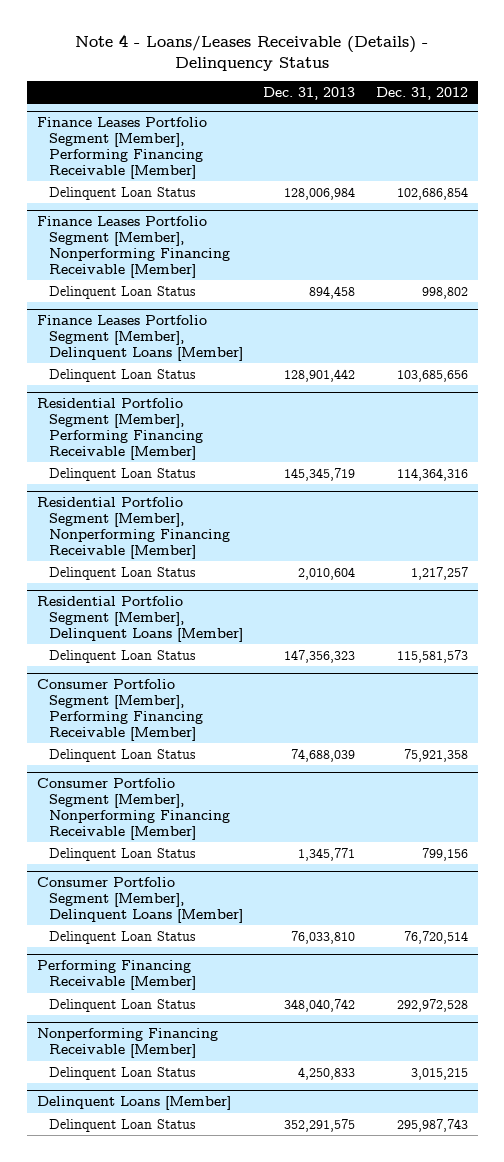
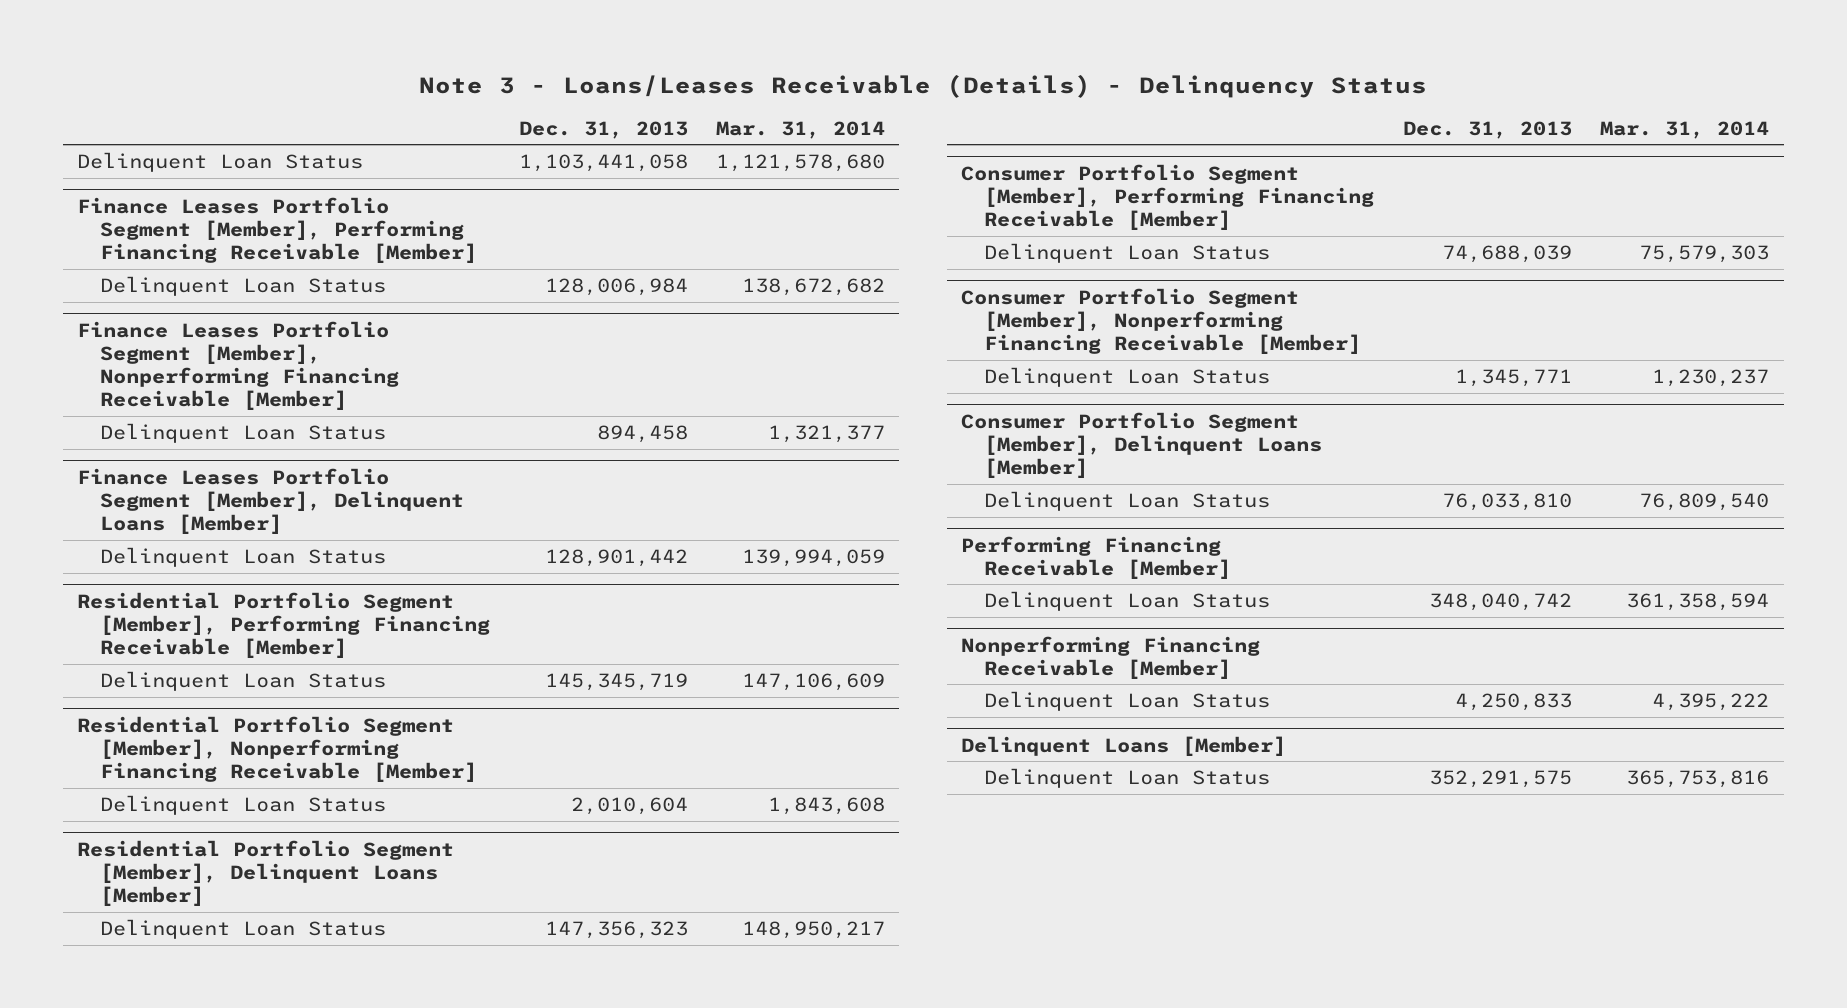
[75,34,429,71] Note 4 - Loans/Leases Receivable (Details) - Delinquency Status -> [419,73,1428,98] Note 3 - Loans/Leases Receivable (Details) - Delinquency Status
[375,86,468,100] Dec. 31, 2012 -> none
none -> [716,120,886,139] Mar. 31, 2014
none -> [77,152,364,173] Delinquent Loan Status

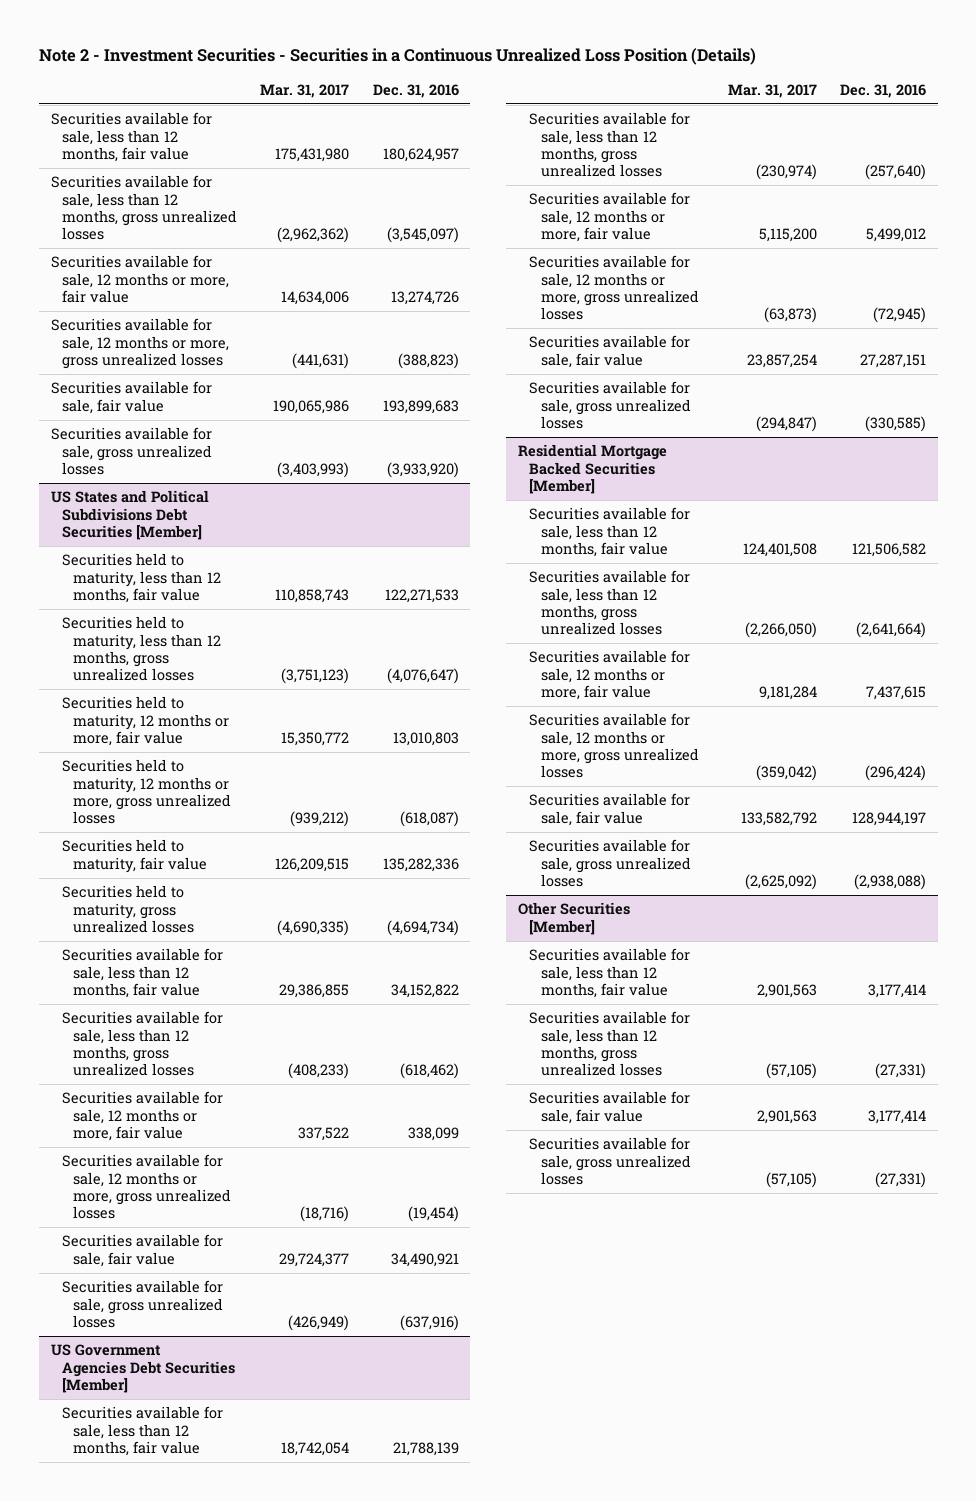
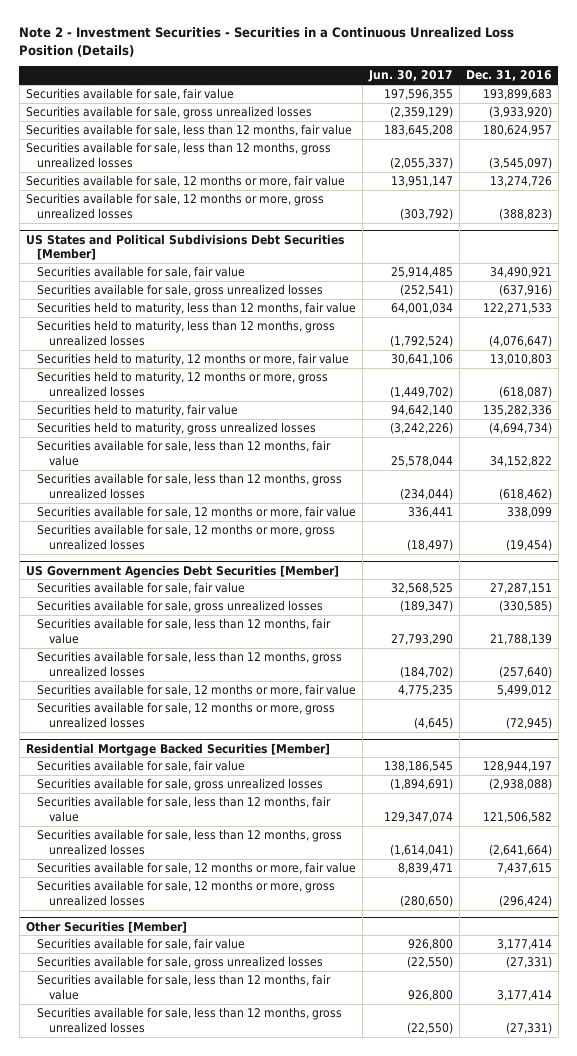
[260,83,350,98] Mar. 31, 2017 -> none
none -> [368,70,454,83] Jun. 30, 2017
[50,381,212,414] Securities available for sale, fair value -> [25,88,234,101] Securities available for sale, fair value
[50,427,212,476] Securities available for sale, gross unrealized losses -> [25,106,312,120] Securities available for sale, gross unrealized losses
[61,1234,223,1267] Securities available for sale, fair value -> [37,266,246,279] Securities available for sale, fair value
[61,1280,224,1329] Securities available for sale, gross unrealized losses -> [37,284,324,298] Securities available for sale, gross unrealized losses
[529,335,691,368] Securities available for sale, fair value -> [37,582,246,595] Securities available for sale, fair value
[529,381,691,430] Securities available for sale, gross unrealized losses -> [37,600,324,614] Securities available for sale, gross unrealized losses
[529,793,691,826] Securities available for sale, fair value -> [37,760,246,773] Securities available for sale, fair value
[529,839,691,888] Securities available for sale, gross unrealized losses -> [37,778,324,792] Securities available for sale, gross unrealized losses
[529,948,691,999] Securities available for sale, less than 12 months, fair value -> [37,974,332,1001] Securities available for sale, less than 12 months, fair value
[529,1011,691,1077] Securities available for sale, less than 12 months, gross unrealized losses -> [37,1007,343,1034] Securities available for sale, less than 12 months, gross unrealized losses

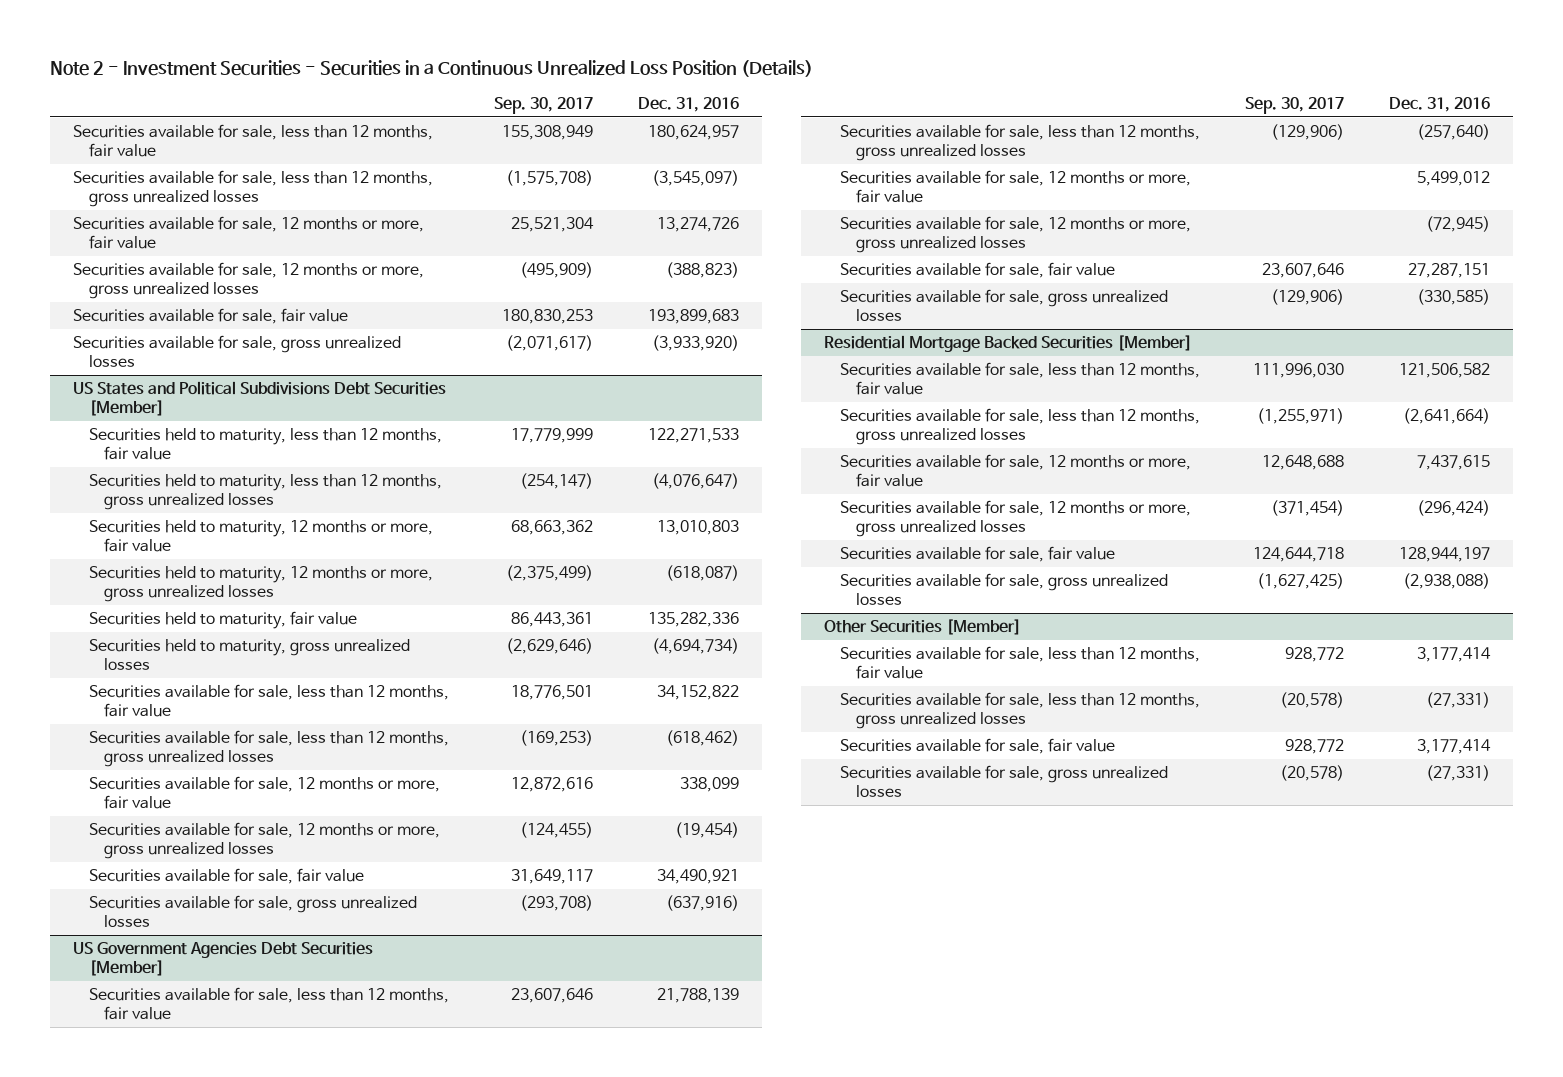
[368,70,454,83] Jun. 30, 2017 -> none
none -> [493,97,593,115] Sep. 30, 2017
[25,88,234,101] Securities available for sale, fair value -> [72,307,348,324] Securities available for sale, fair value
[25,106,312,120] Securities available for sale, gross unrealized losses -> [72,334,401,368] Securities available for sale, gross unrealized losses
[37,266,246,279] Securities available for sale, fair value -> [88,867,364,884] Securities available for sale, fair value
[37,284,324,298] Securities available for sale, gross unrealized losses -> [88,894,417,928] Securities available for sale, gross unrealized losses
[37,582,246,595] Securities available for sale, fair value -> [839,261,1115,278] Securities available for sale, fair value
[37,600,324,614] Securities available for sale, gross unrealized losses -> [839,288,1168,322] Securities available for sale, gross unrealized losses
[37,760,246,773] Securities available for sale, fair value -> [839,545,1115,562] Securities available for sale, fair value
[37,778,324,792] Securities available for sale, gross unrealized losses -> [839,572,1168,606] Securities available for sale, gross unrealized losses
[37,938,246,951] Securities available for sale, fair value -> [839,737,1115,754] Securities available for sale, fair value
[37,956,324,970] Securities available for sale, gross unrealized losses -> [839,764,1168,798] Securities available for sale, gross unrealized losses

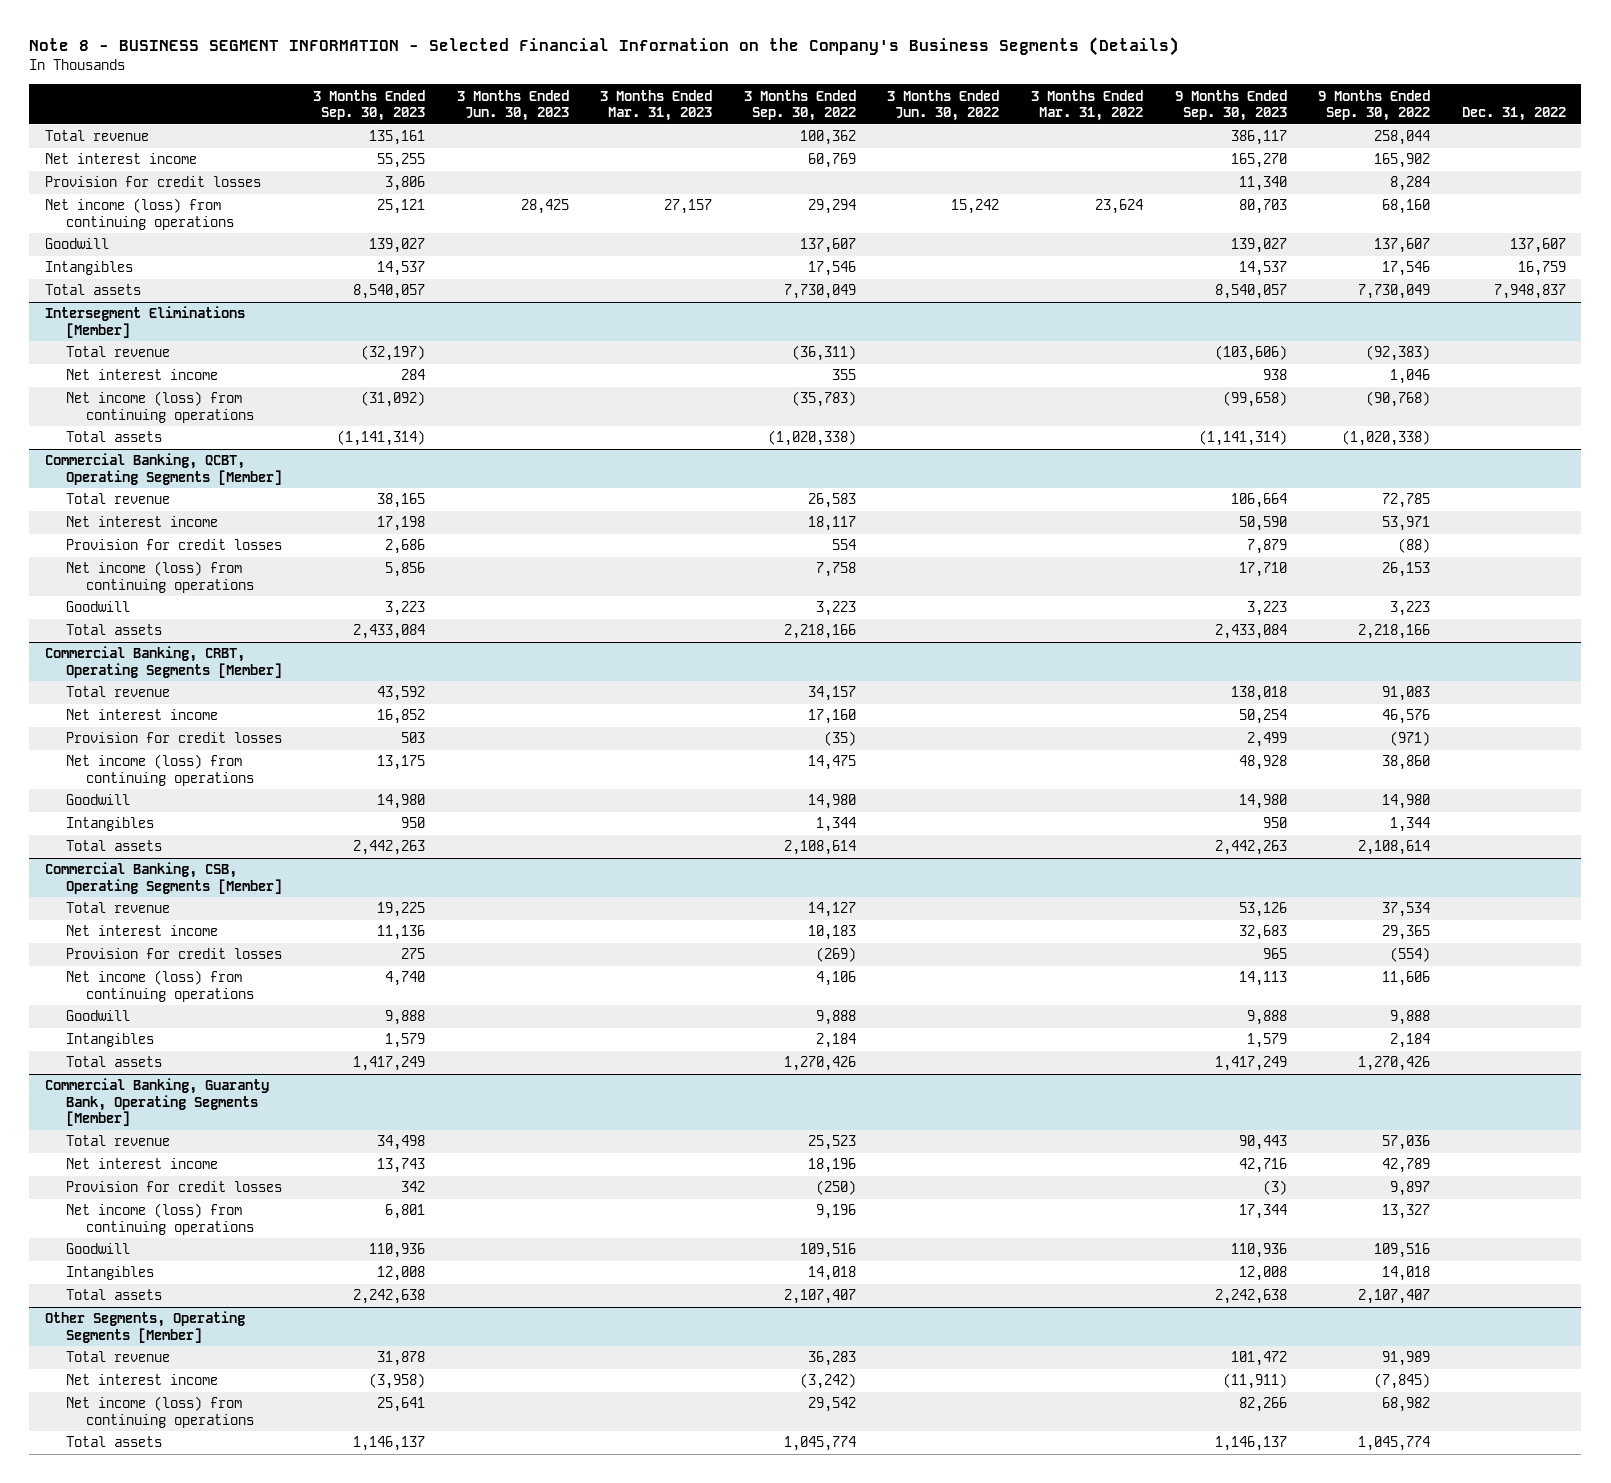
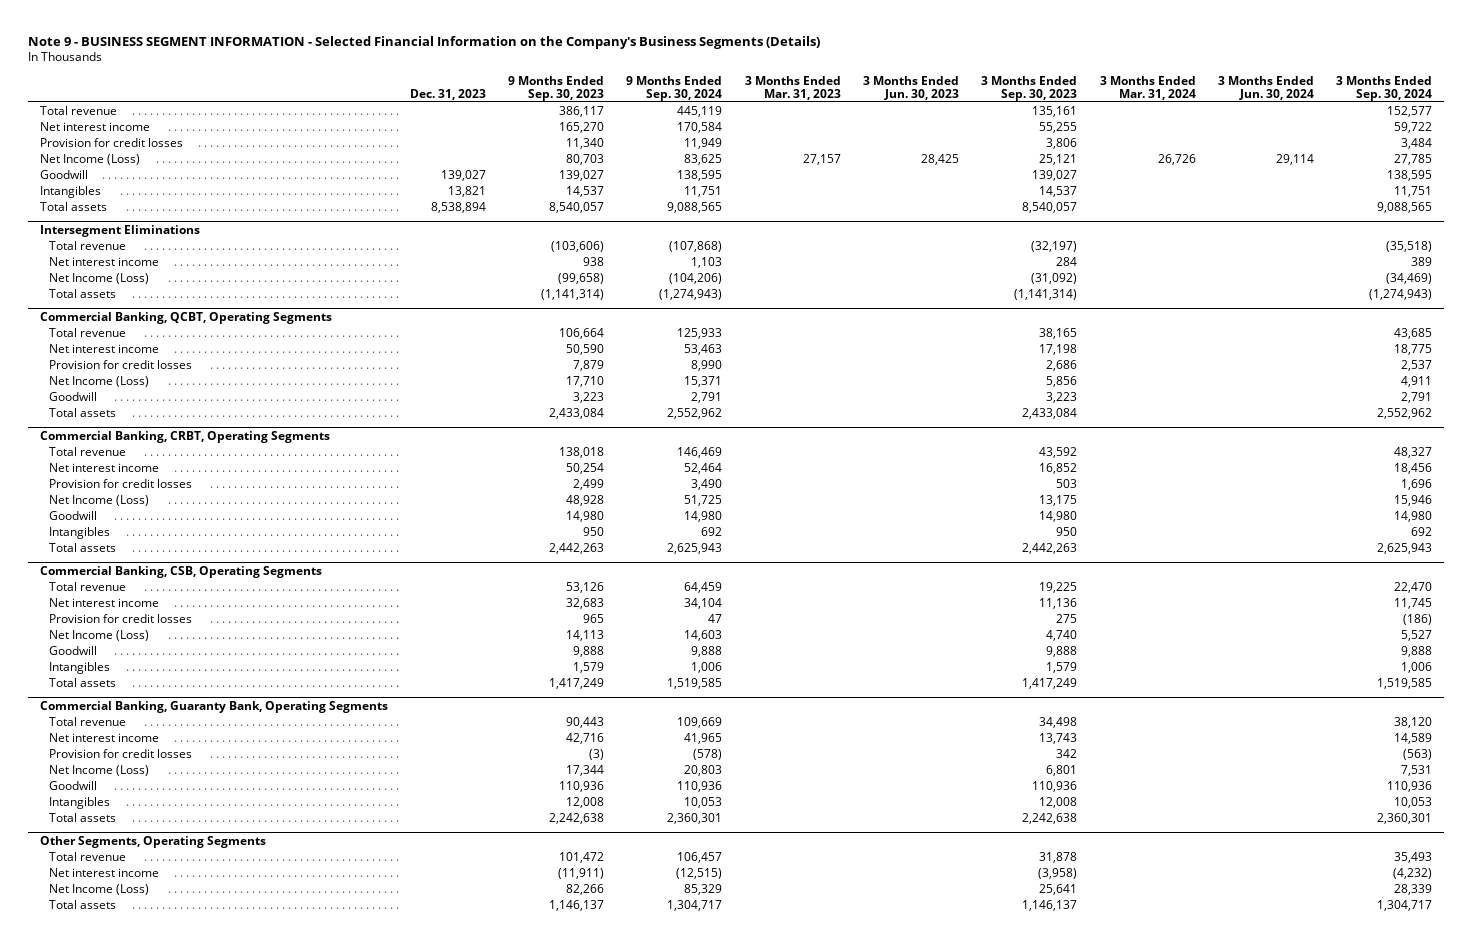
[29,37,1180,57] Note 8 - BUSINESS SEGMENT INFORMATION - Selected Financial Information on the Company's Business Segments (Details) -> [28,36,821,50] Note 9 - BUSINESS SEGMENT INFORMATION - Selected Financial Information on the Company's Business Segments (Details)
[743,89,856,122] 3 Months Ended Sep. 30, 2022 -> none
[887,89,1000,122] 3 Months Ended Jun. 30, 2022 -> none
[1030,89,1143,122] 3 Months Ended Mar. 31, 2022 -> none
[1318,89,1431,122] 9 Months Ended Sep. 30, 2022 -> none
[1461,107,1566,122] Dec. 31, 2022 -> none
none -> [409,88,486,100] Dec. 31, 2023
none -> [626,75,723,101] 9 Months Ended Sep. 30, 2024
none -> [1099,75,1196,100] 3 Months Ended Mar. 31, 2024
none -> [1218,75,1315,100] 3 Months Ended Jun. 30, 2024
none -> [1336,75,1433,101] 3 Months Ended Sep. 30, 2024
[45,198,234,230] Net income (loss) from continuing operations -> [39,154,140,166] Net Income (Loss)
[45,306,246,338] Intersegment Eliminations [Member] -> [39,224,200,237] Intersegment Eliminations
[65,391,254,423] Net income (loss) from continuing operations -> [48,273,149,285] Net Income (Loss)
[45,453,282,485] Commercial Banking, QCBT, Operating Segments [Member] -> [39,311,332,324] Commercial Banking, QCBT, Operating Segments
[65,561,254,593] Net income (loss) from continuing operations -> [48,376,149,388] Net Income (Loss)
[45,646,282,678] Commercial Banking, CRBT, Operating Segments [Member] -> [39,430,330,443] Commercial Banking, CRBT, Operating Segments
[65,754,254,786] Net income (loss) from continuing operations -> [48,495,149,507] Net Income (Loss)
[45,862,282,894] Commercial Banking, CSB, Operating Segments [Member] -> [39,565,322,578] Commercial Banking, CSB, Operating Segments
[65,970,254,1002] Net income (loss) from continuing operations -> [48,630,149,642] Net Income (Loss)
[45,1078,270,1127] Commercial Banking, Guaranty Bank, Operating Segments [Member] -> [39,700,388,713] Commercial Banking, Guaranty Bank, Operating Segments
[65,1203,254,1235] Net income (loss) from continuing operations -> [48,765,149,777] Net Income (Loss)
[45,1311,246,1343] Other Segments, Operating Segments [Member] -> [39,835,266,848] Other Segments, Operating Segments
[65,1396,254,1428] Net income (loss) from continuing operations -> [48,884,149,896] Net Income (Loss)

